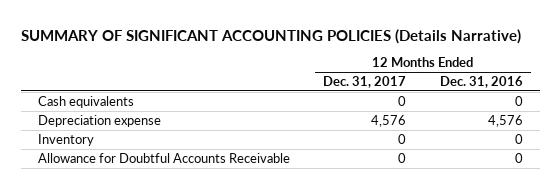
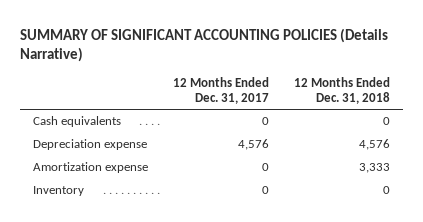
[439,75,523,88] Dec. 31, 2016 -> none
none -> [294,77,391,104] 12 Months Ended Dec. 31, 2018
none -> [32,162,148,174] Amortization expense
[37,152,290,163] Allowance for Doubtful Accounts Receivable -> none

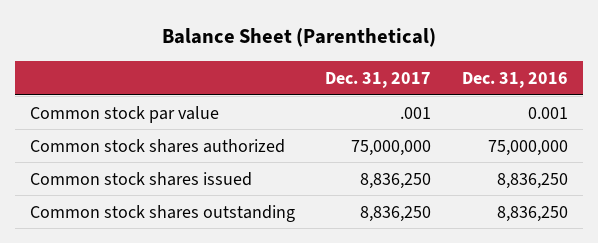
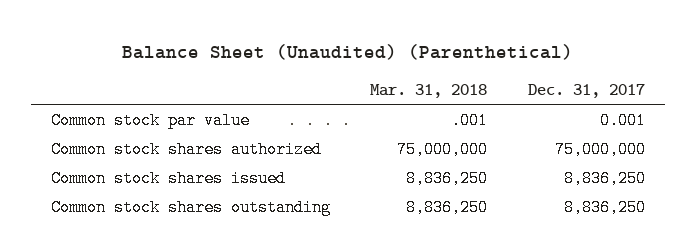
[161,28,436,48] Balance Sheet (Parenthetical) -> [121,43,573,60] Balance Sheet (Unaudited) (Parenthetical)
[461,71,568,88] Dec. 31, 2016 -> none
none -> [370,84,488,99] Mar. 31, 2018
[400,106,432,119] .001 -> [599,111,646,129] 0.001

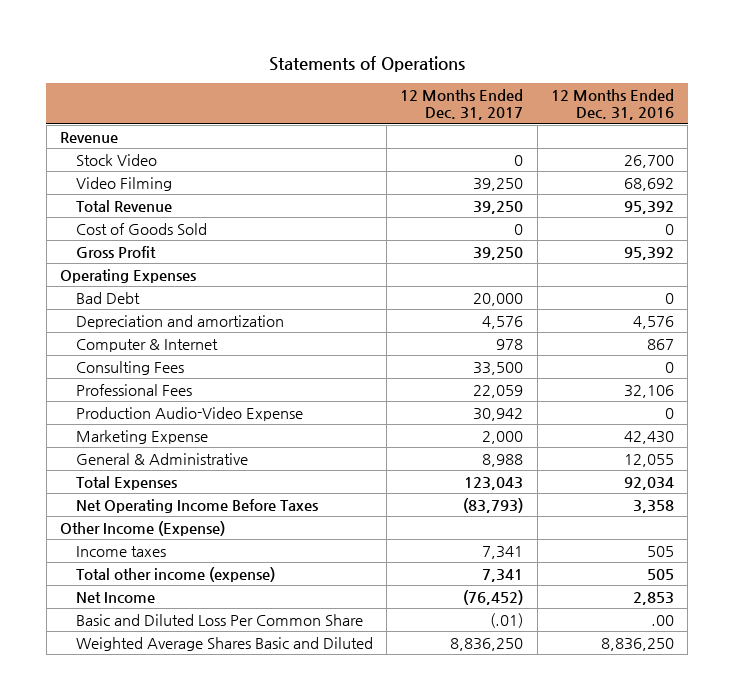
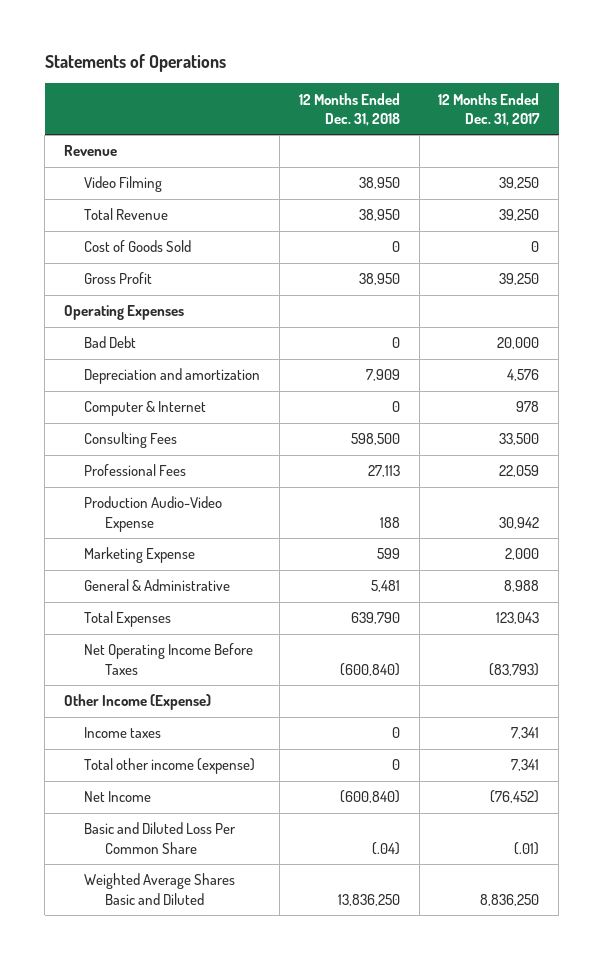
[550,88,674,121] 12 Months Ended Dec. 31, 2016 -> none
none -> [298,92,400,127] 12 Months Ended Dec. 31, 2018
[75,153,157,166] Stock Video -> none

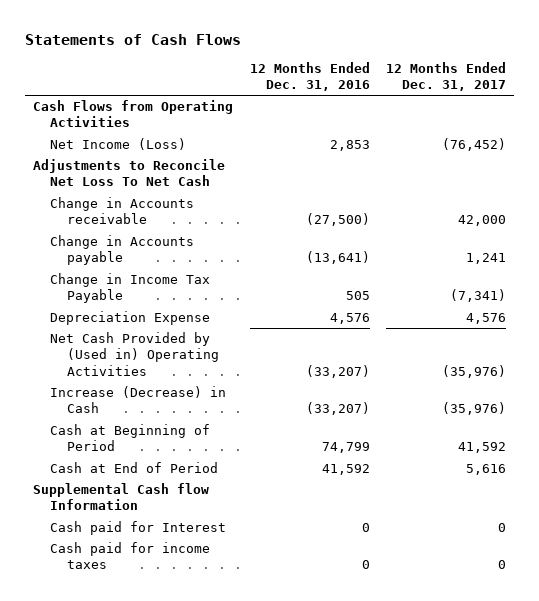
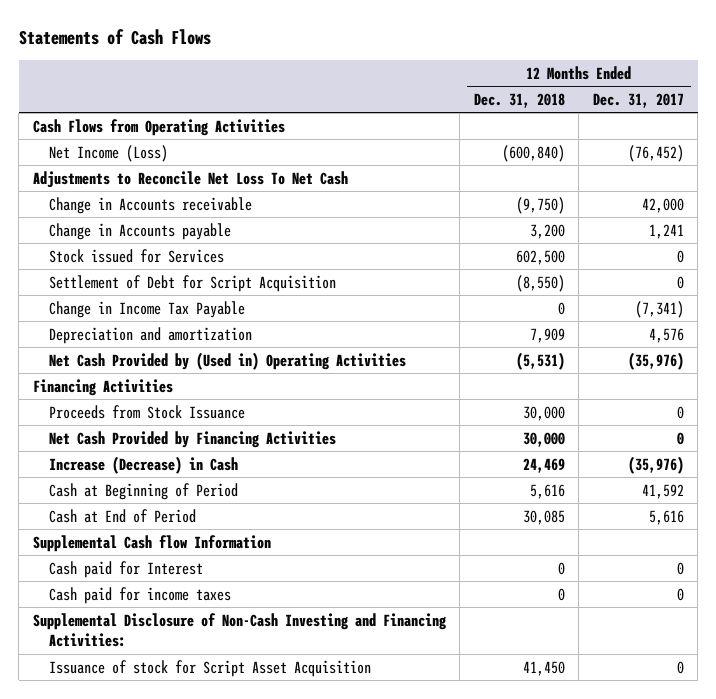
[249,62,370,92] 12 Months Ended Dec. 31, 2016 -> none
none -> [473,92,565,108] Dec. 31, 2018
none -> [49,248,225,263] Stock issued for Services
none -> [49,274,337,292] Settlement of Debt for Script Acquisition
[50,311,211,326] Depreciation Expense -> [49,326,253,344] Depreciation and amortization
none -> [32,378,173,396] Financing Activities
none -> [49,404,246,419] Proceeds from Stock Issuance
none -> [49,430,337,448] Net Cash Provided by Financing Activities
none -> [32,612,447,648] Supplemental Disclosure of Non-Cash Investing and Financing Activities:
none -> [49,659,372,677] Issuance of stock for Script Asset Acquisition

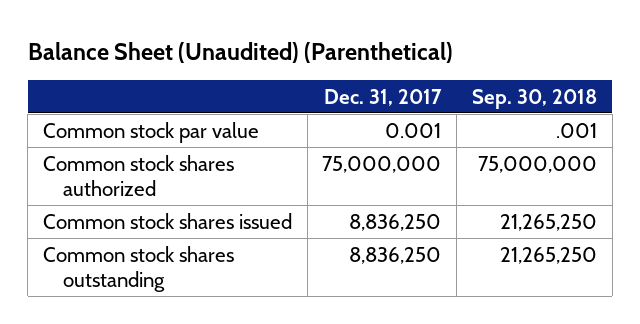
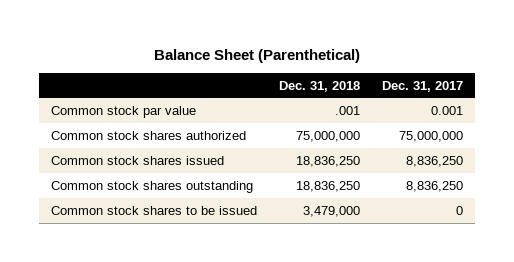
[27,41,453,63] Balance Sheet (Unaudited) (Parenthetical) -> [154,48,361,63] Balance Sheet (Parenthetical)
[471,88,597,109] Sep. 30, 2018 -> none
none -> [279,80,361,92] Dec. 31, 2018
none -> [50,205,257,215] Common stock shares to be issued

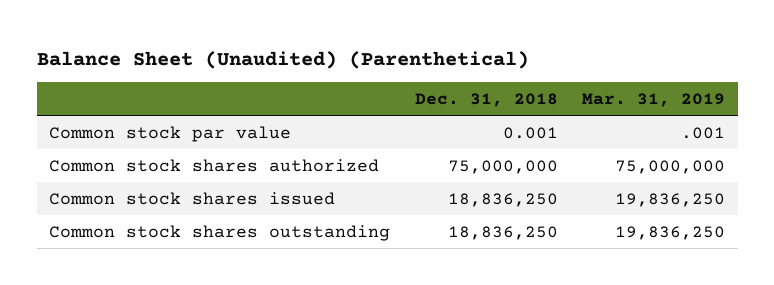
[154,48,361,63] Balance Sheet (Parenthetical) -> [36,50,529,69] Balance Sheet (Unaudited) (Parenthetical)
[382,80,464,92] Dec. 31, 2017 -> none
none -> [582,92,726,107] Mar. 31, 2019
[335,105,361,115] .001 -> [502,126,558,139] 0.001
[50,205,257,215] Common stock shares to be issued -> none

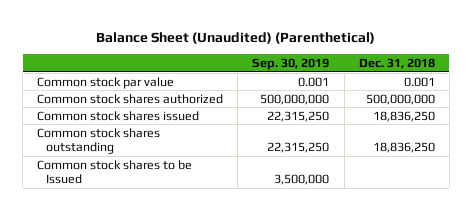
[582,92,726,107] Mar. 31, 2019 -> none
none -> [252,57,330,70] Sep. 30, 2019
[447,159,558,174] 75,000,000 -> [365,93,435,105] 500,000,000
none -> [37,159,193,185] Common stock shares to be Issued

